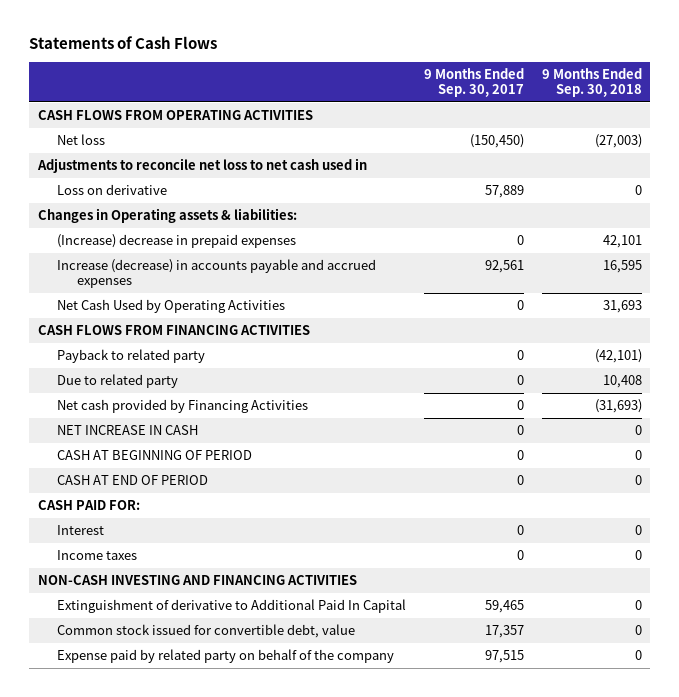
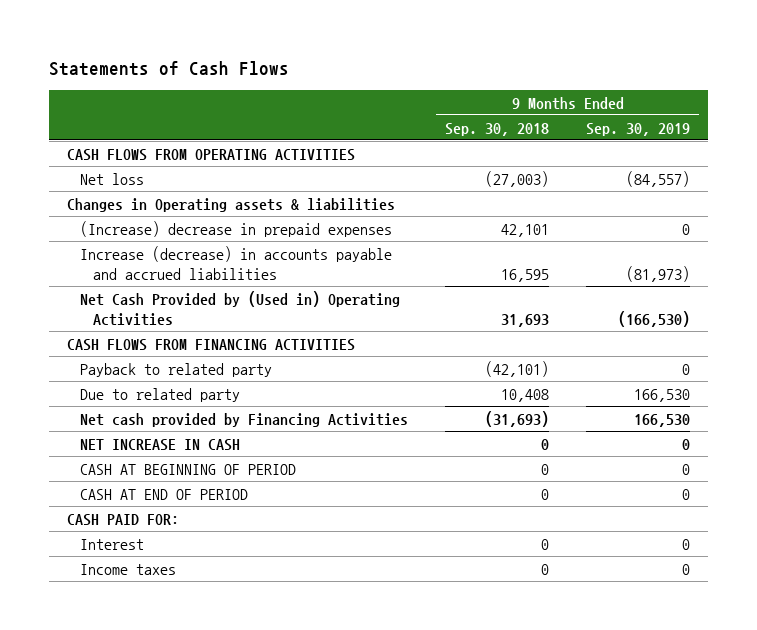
[423,67,524,98] 9 Months Ended Sep. 30, 2017 -> none
none -> [586,122,691,136] Sep. 30, 2019
[36,158,367,174] Adjustments to reconcile net loss to net cash used in -> none
[57,184,168,196] Loss on derivative -> none
[37,208,297,224] Changes in Operating assets & liabilities: -> [67,197,396,212] Changes in Operating assets & liabilities
[57,259,377,289] Increase (decrease) in accounts payable and accrued expenses -> [80,245,393,280] Increase (decrease) in accounts payable and accrued liabilities
[57,299,286,314] Net Cash Used by Operating Activities -> [80,290,401,326] Net Cash Provided by (Used in) Operating Activities
[37,575,357,586] NON-CASH INVESTING AND FINANCING ACTIVITIES -> none
[57,599,407,614] Extinguishment of derivative to Additional Paid In Capital -> none
[57,624,356,639] Common stock issued for convertible debt, value -> none
[57,649,395,664] Expense paid by related party on behalf of the company -> none

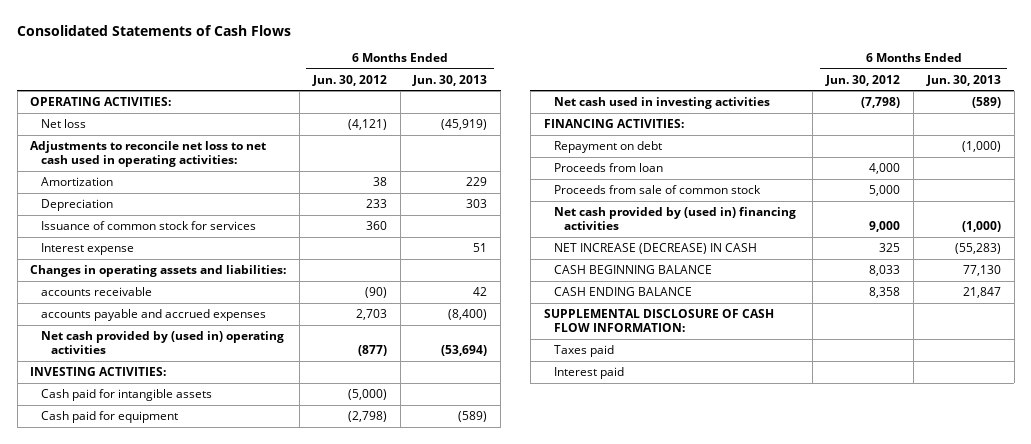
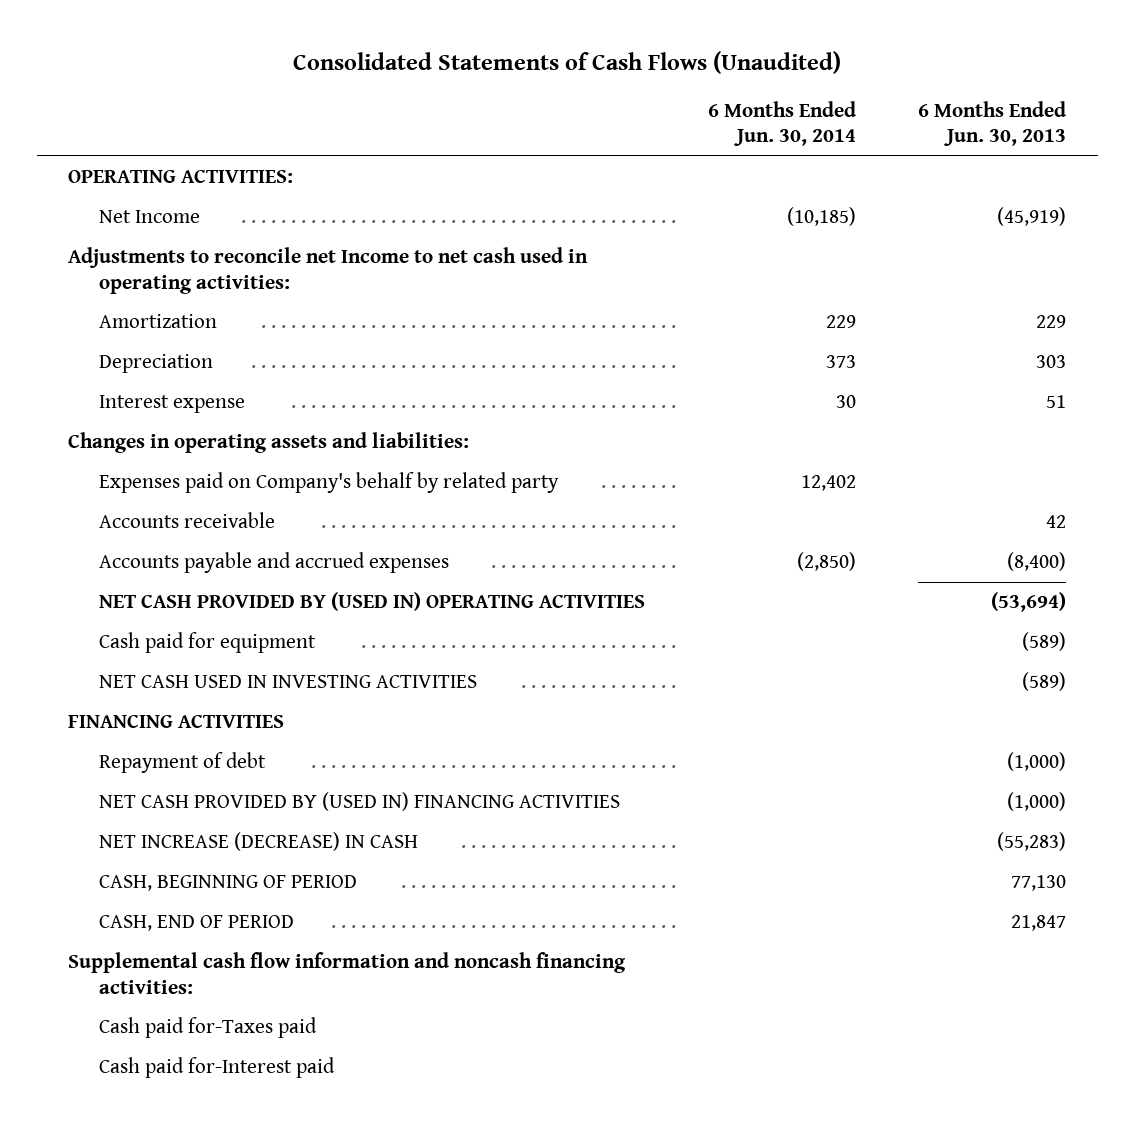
[17,24,292,36] Consolidated Statements of Cash Flows -> [293,50,842,74] Consolidated Statements of Cash Flows (Unaudited)
[311,74,387,86] Jun. 30, 2012 -> none
none -> [707,101,856,147] 6 Months Ended Jun. 30, 2014
[40,118,86,128] Net loss -> [98,210,200,224] Net Income
[30,140,267,168] Adjustments to reconcile net loss to net cash used in operating activities: -> [68,247,589,294] Adjustments to reconcile net Income to net cash used in operating activities:
[40,220,256,230] Issuance of common stock for services -> none
[30,366,167,376] INVESTING ACTIVITIES: -> none
[40,388,212,401] Cash paid for intangible assets -> none
none -> [98,472,559,494] Expenses paid on Company's behalf by related party
[40,286,152,296] accounts receivable -> [98,512,275,529] Accounts receivable
[40,308,266,321] accounts payable and accrued expenses -> [98,552,449,574] Accounts payable and accrued expenses
[40,330,284,355] Net cash provided by (used in) operating activities -> [98,592,645,612] NET CASH PROVIDED BY (USED IN) OPERATING ACTIVITIES
[553,162,663,172] Proceeds from loan -> none
[553,184,761,194] Proceeds from sale of common stock -> none
[553,96,770,109] Net cash used in investing activities -> [98,675,477,689] NET CASH USED IN INVESTING ACTIVITIES
[543,118,684,128] FINANCING ACTIVITIES: -> [68,715,285,729] FINANCING ACTIVITIES
[553,140,662,153] Repayment on debt -> [98,752,266,774] Repayment of debt
[553,206,796,231] Net cash provided by (used in) financing activities -> [98,792,620,812] NET CASH PROVIDED BY (USED IN) FINANCING ACTIVITIES
[553,264,712,274] CASH BEGINNING BALANCE -> [98,875,357,892] CASH, BEGINNING OF PERIOD
[553,286,692,296] CASH ENDING BALANCE -> [98,915,294,932] CASH, END OF PERIOD
[543,308,774,333] SUPPLEMENTAL DISCLOSURE OF CASH FLOW INFORMATION: -> [68,952,627,994] Supplemental cash flow information and noncash financing activities:
[553,344,614,357] Taxes paid -> [98,1017,317,1039] Cash paid for-Taxes paid
[553,366,624,379] Interest paid -> [98,1057,335,1079] Cash paid for-Interest paid

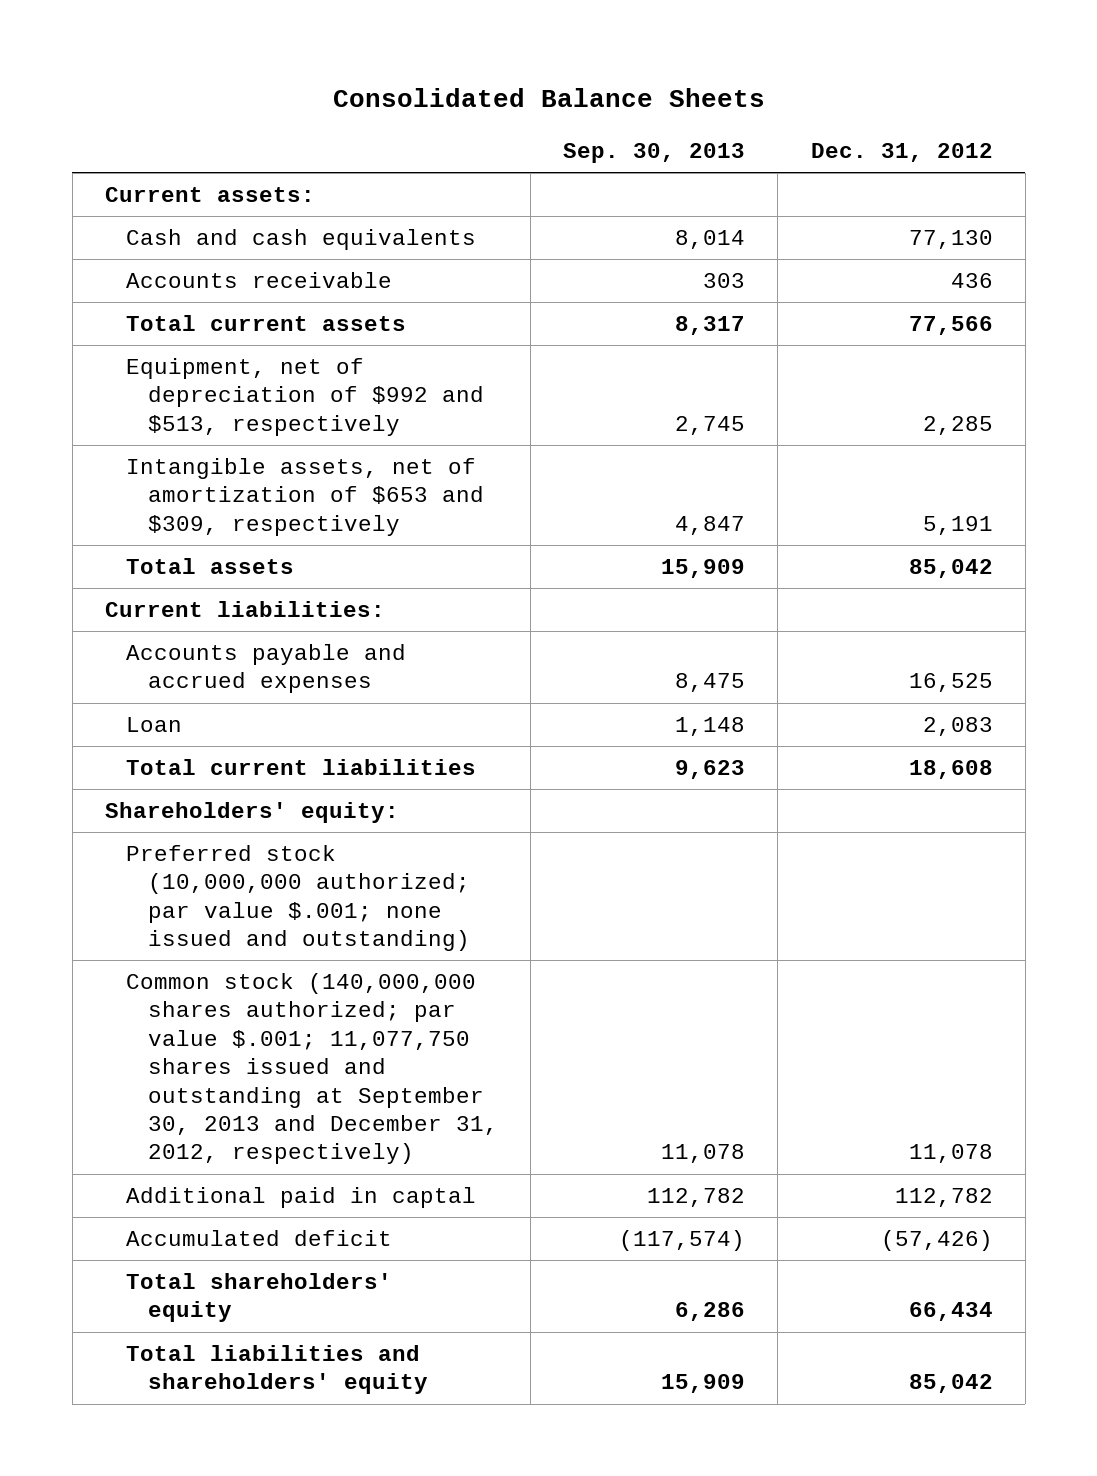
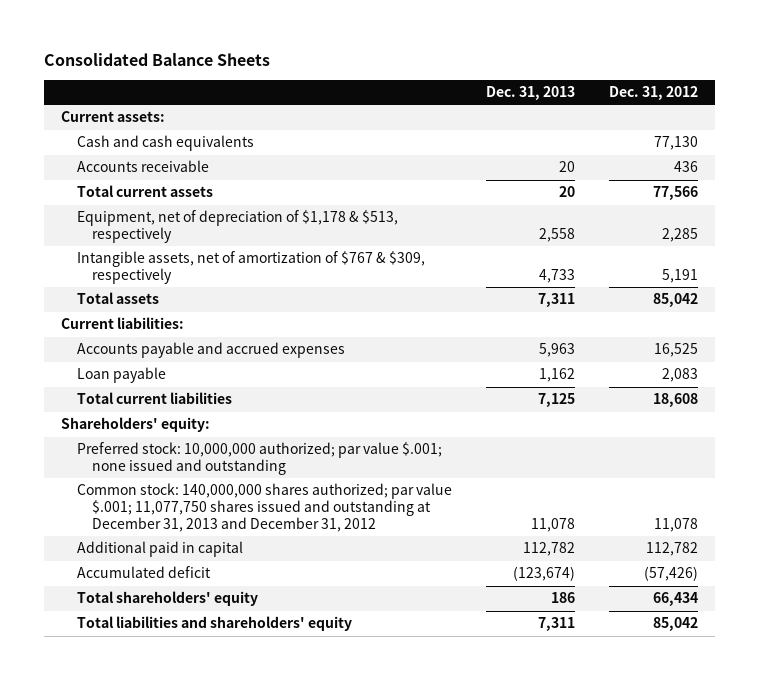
[563,143,746,164] Sep. 30, 2013 -> none
none -> [486,86,576,101] Dec. 31, 2013
[126,358,484,436] Equipment, net of depreciation of $992 and $513, respectively -> [76,210,398,244] Equipment, net of depreciation of $1,178 & $513, respectively
[126,458,484,536] Intangible assets, net of amortization of $653 and $309, respectively -> [76,251,425,285] Intangible assets, net of amortization of $767 & $309, respectively
[126,717,183,733] Loan -> [76,367,166,384] Loan payable
[126,845,470,952] Preferred stock (10,000,000 authorized; par value $.001; none issued and outstanding) -> [76,442,442,476] Preferred stock: 10,000,000 authorized; par value $.001; none issued and outstanding
[126,973,498,1165] Common stock (140,000,000 shares authorized; par value $.001; 11,077,750 shares issued and outstanding at September 30, 2013 and December 31, 2012, respectively) -> [76,483,452,533] Common stock: 140,000,000 shares authorized; par value $.001; 11,077,750 shares issued and outstanding at December 31, 2013 and December 31, 2012
[126,1187,477,1209] Additional paid in captal -> [76,541,243,558] Additional paid in capital

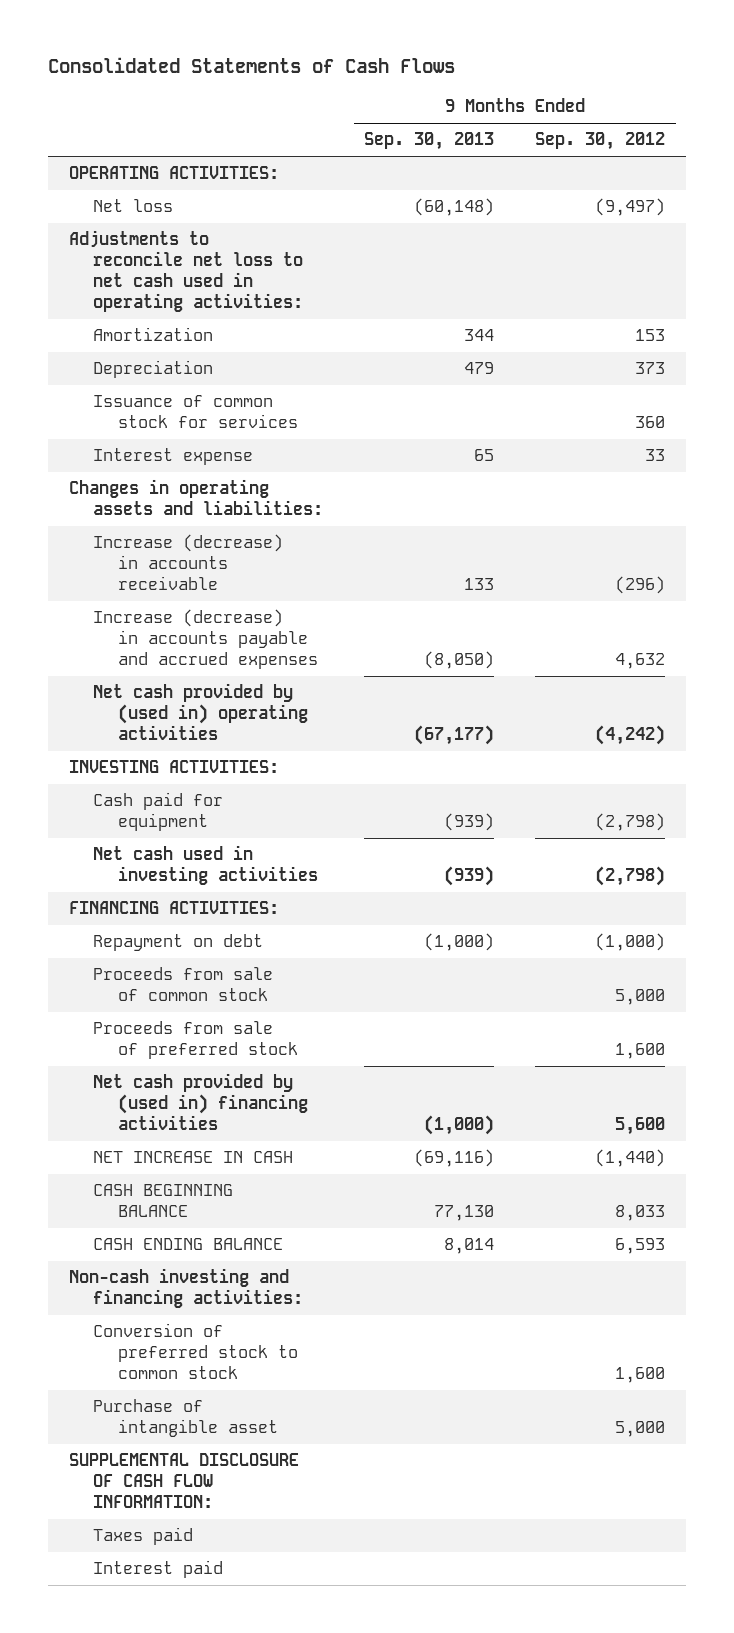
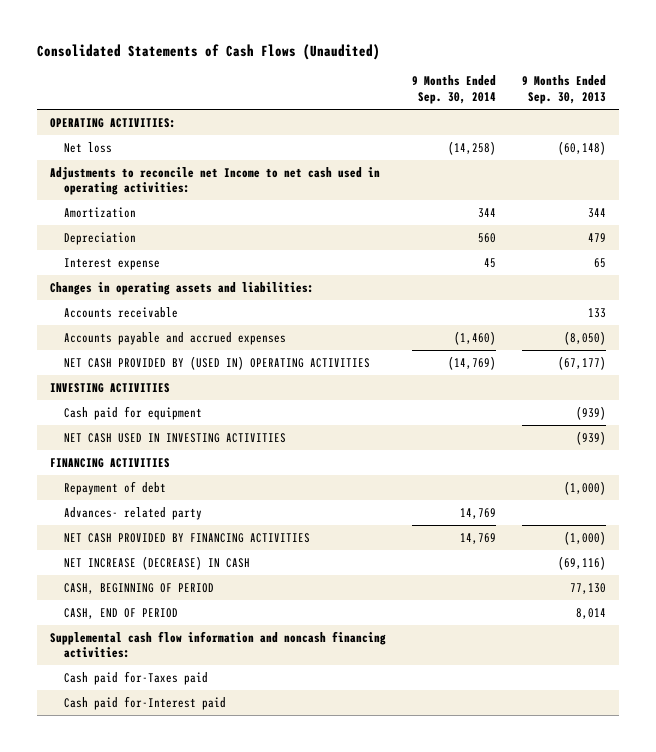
[48,57,456,74] Consolidated Statements of Cash Flows -> [37,44,381,61] Consolidated Statements of Cash Flows (Unaudited)
[535,132,666,151] Sep. 30, 2012 -> none
none -> [412,75,497,105] 9 Months Ended Sep. 30, 2014
[68,230,304,313] Adjustments to reconcile net loss to net cash used in operating activities: -> [50,166,381,196] Adjustments to reconcile net Income to net cash used in operating activities:
[93,395,298,429] Issuance of common stock for services -> none
[93,534,284,591] Increase (decrease) in accounts receivable -> [64,306,179,318] Accounts receivable
[93,609,318,670] Increase (decrease) in accounts payable and accrued expenses -> [64,331,287,345] Accounts payable and accrued expenses
[93,683,308,741] Net cash provided by (used in) operating activities -> [64,355,371,370] NET CASH PROVIDED BY (USED IN) OPERATING ACTIVITIES
[68,760,279,774] INVESTING ACTIVITIES: -> [50,382,171,393] INVESTING ACTIVITIES
[93,967,274,1002] Proceeds from sale of common stock -> none
[93,1021,298,1060] Proceeds from sale of preferred stock -> none
[68,1268,304,1309] Non-cash investing and financing activities: -> none
[93,1323,298,1380] Conversion of preferred stock to common stock -> none
[93,1399,278,1438] Purchase of intangible asset -> none
[93,845,318,886] Net cash used in investing activities -> [64,432,287,443] NET CASH USED IN INVESTING ACTIVITIES
[68,901,279,915] FINANCING ACTIVITIES: -> [50,457,171,468] FINANCING ACTIVITIES
[93,934,264,952] Repayment on debt -> [64,480,167,495] Repayment of debt
none -> [64,506,203,520] Advances- related party
[93,1073,308,1131] Net cash provided by (used in) financing activities -> [64,532,311,543] NET CASH PROVIDED BY FINANCING ACTIVITIES
[93,1151,294,1164] NET INCREASE IN CASH -> [64,555,251,570] NET INCREASE (DECREASE) IN CASH
[93,1184,234,1218] CASH BEGINNING BALANCE -> [64,582,215,594] CASH, BEGINNING OF PERIOD
[93,1238,284,1251] CASH ENDING BALANCE -> [64,607,179,619] CASH, END OF PERIOD
[68,1453,299,1509] SUPPLEMENTAL DISCLOSURE OF CASH FLOW INFORMATION: -> [50,630,387,659] Supplemental cash flow information and noncash financing activities:
[93,1527,194,1546] Taxes paid -> [64,670,209,685] Cash paid for-Taxes paid
[93,1560,224,1579] Interest paid -> [64,695,227,710] Cash paid for-Interest paid

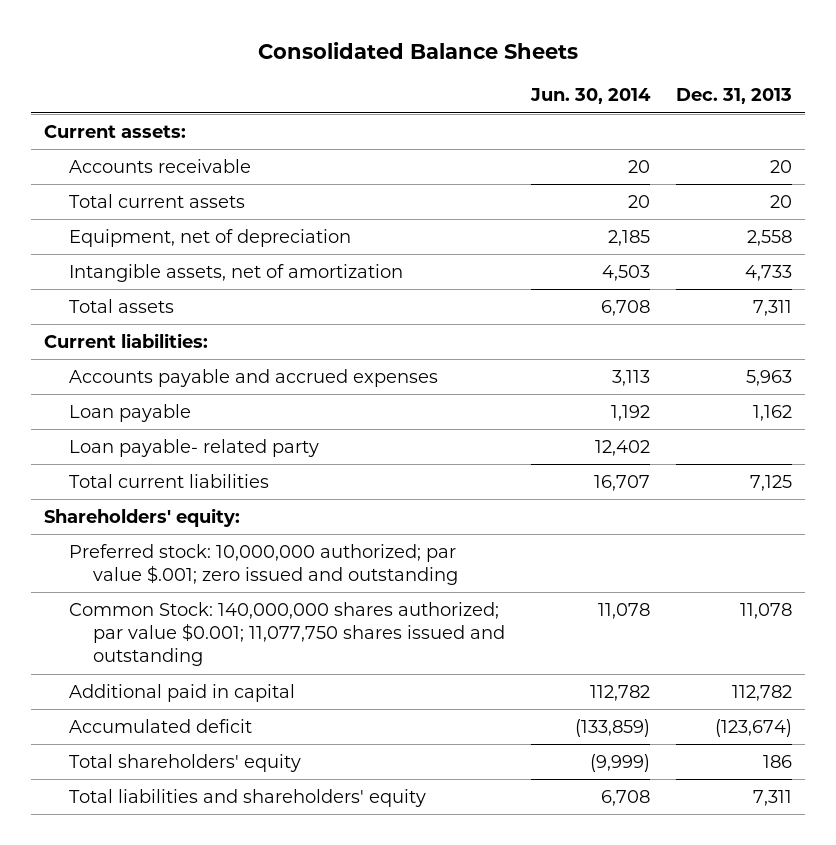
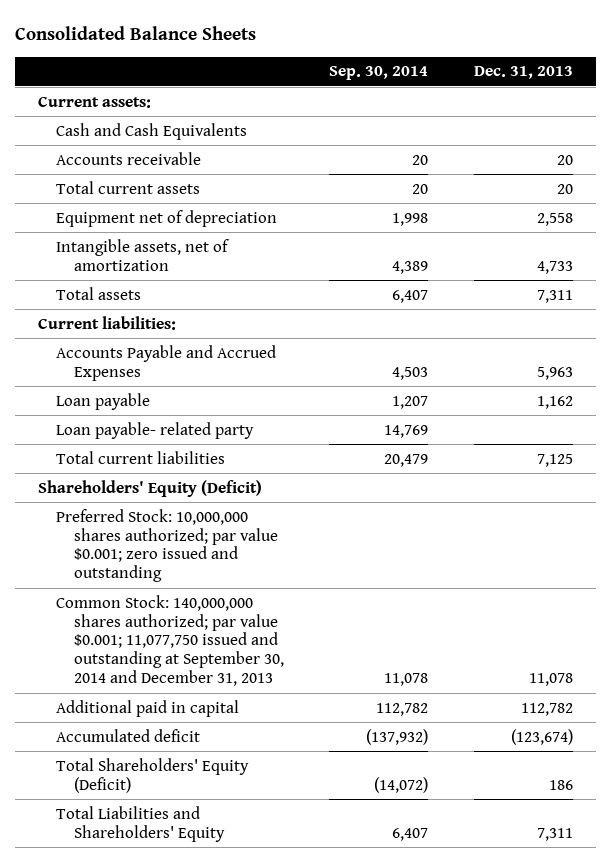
[530,88,652,105] Jun. 30, 2014 -> none
none -> [329,66,429,81] Sep. 30, 2014
none -> [55,122,247,140] Cash and Cash Equivalents
[68,228,351,247] Equipment, net of depreciation -> [55,209,277,227] Equipment net of depreciation
[68,368,438,387] Accounts payable and accrued expenses -> [55,344,276,381] Accounts Payable and Accrued Expenses
[43,507,240,527] Shareholders' equity: -> [37,479,262,497] Shareholders' Equity (Deficit)
[68,543,459,586] Preferred stock: 10,000,000 authorized; par value $.001; zero issued and outstanding -> [55,508,278,583] Preferred Stock: 10,000,000 shares authorized; par value $0.001; zero issued and outstanding
[68,601,506,667] Common Stock: 140,000,000 shares authorized; par value $0.001; 11,077,750 shares issued and outstanding -> [55,594,284,687] Common Stock: 140,000,000 shares authorized; par value $0.001; 11,077,750 issued and outstanding at September 30, 2014 and December 31, 2013
[68,753,301,772] Total shareholders' equity -> [55,757,249,793] Total Shareholders' Equity (Deficit)
[68,788,426,807] Total liabilities and shareholders' equity -> [55,805,225,842] Total Liabilities and Shareholders' Equity

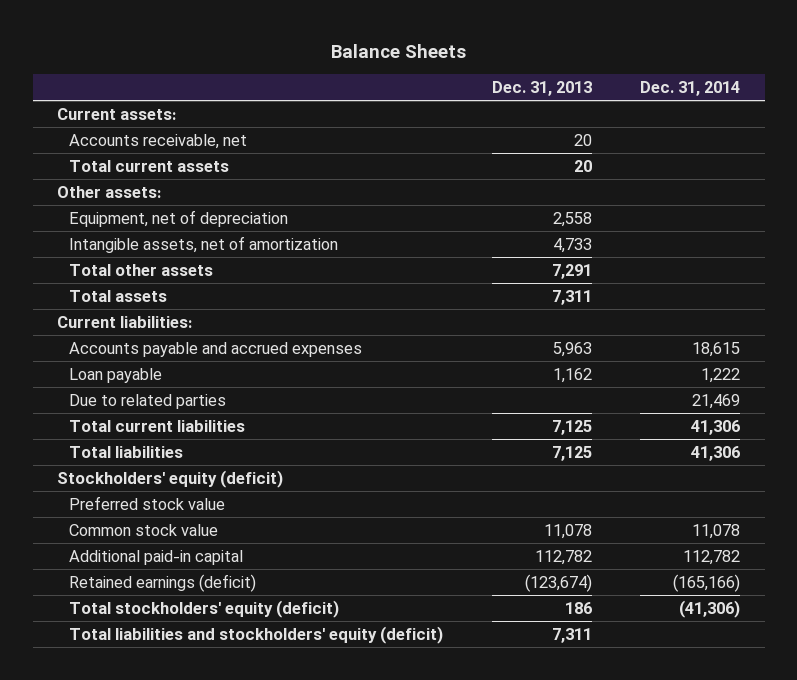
[14,26,256,41] Consolidated Balance Sheets -> [330,43,466,58] Balance Sheets
[329,66,429,81] Sep. 30, 2014 -> none
none -> [640,80,741,96] Dec. 31, 2014
[55,122,247,140] Cash and Cash Equivalents -> none
[55,151,201,165] Accounts receivable -> [69,133,248,149] Accounts receivable, net
none -> [56,185,161,198] Other assets:
[55,209,277,227] Equipment net of depreciation -> [69,209,289,227] Equipment, net of depreciation
none -> [69,263,214,276] Total other assets
[55,344,276,381] Accounts Payable and Accrued Expenses -> [69,341,363,357] Accounts payable and accrued expenses
[55,421,254,439] Loan payable- related party -> none
none -> [69,393,227,409] Due to related parties
none -> [69,445,184,458] Total liabilities
[37,479,262,497] Shareholders' Equity (Deficit) -> [56,469,283,488] Stockholders' equity (deficit)
[55,508,278,583] Preferred Stock: 10,000,000 shares authorized; par value $0.001; zero issued and outstanding -> [69,495,226,510] Preferred stock value
[55,594,284,687] Common Stock: 140,000,000 shares authorized; par value $0.001; 11,077,750 issued and outstanding at September 30, 2014 and December 31, 2013 -> [69,523,219,536] Common stock value
[55,699,239,717] Additional paid in capital -> [69,549,244,565] Additional paid-in capital
[55,728,200,742] Accumulated deficit -> [69,573,257,592] Retained earnings (deficit)
[55,757,249,793] Total Shareholders' Equity (Deficit) -> [69,599,340,618] Total stockholders' equity (deficit)
[55,805,225,842] Total Liabilities and Shareholders' Equity -> [69,625,444,644] Total liabilities and stockholders' equity (deficit)

